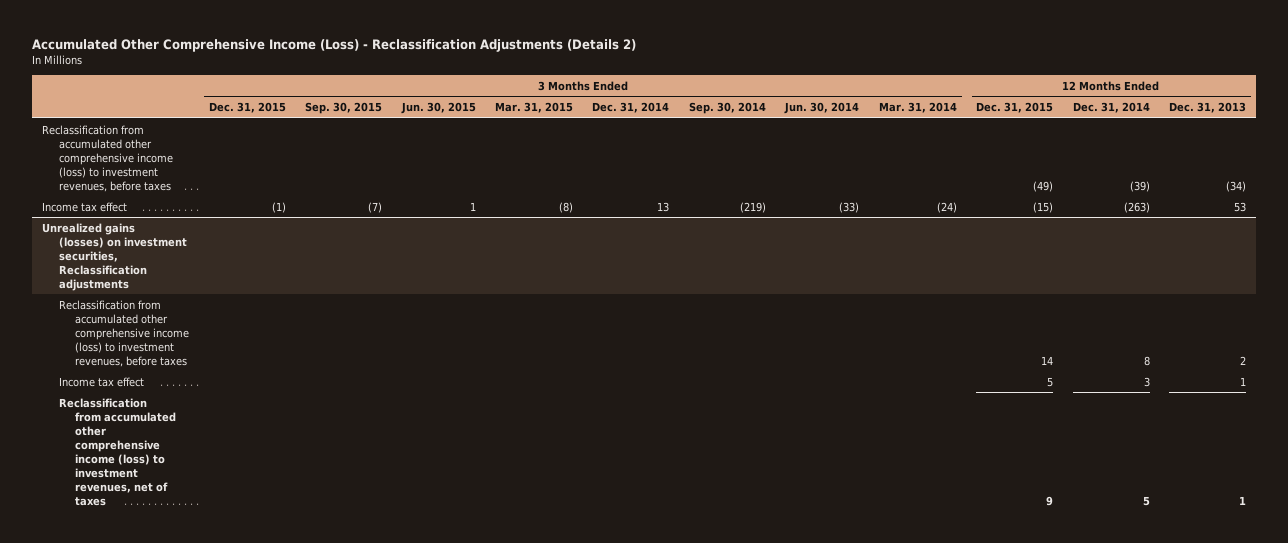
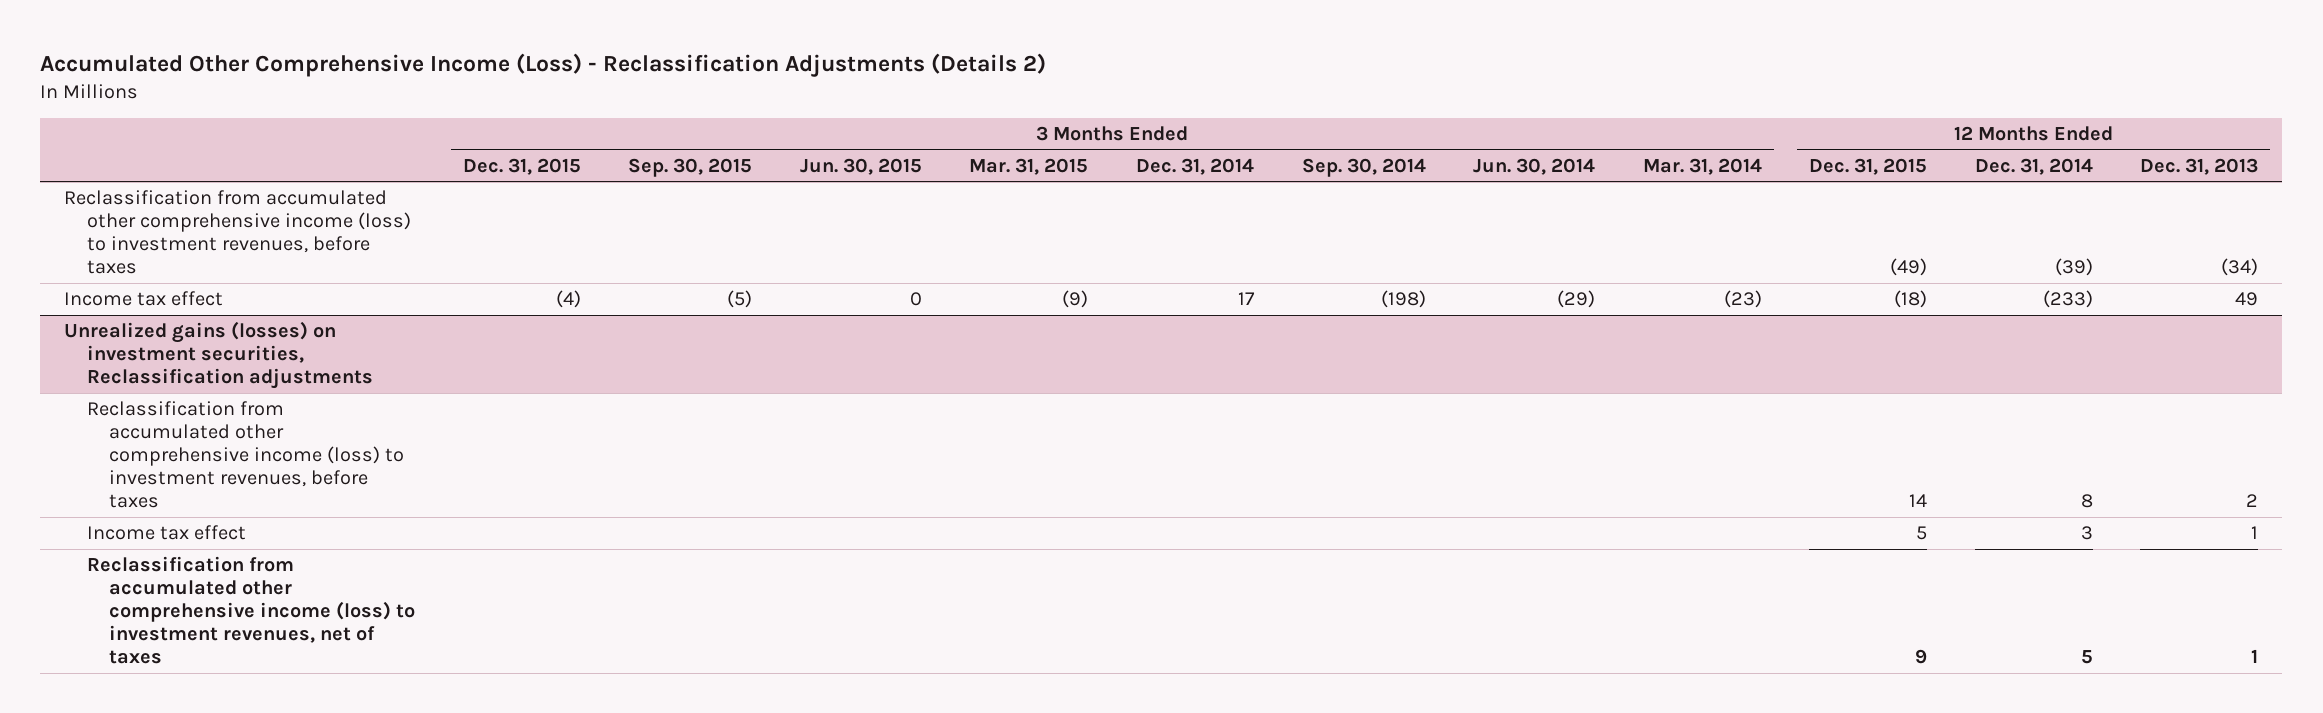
[271,201,286,213] (1) -> [555,290,581,309] (4)
[368,201,383,213] (7) -> [727,290,753,309] (5)
[469,201,476,211] 1 -> [909,292,922,307] 0
[558,201,573,213] (8) -> [1062,290,1089,309] (9)
[657,201,670,212] 13 -> [1238,292,1256,306] 17
[739,201,766,213] (219) -> [1380,290,1426,309] (198)
[839,201,860,213] (33) -> [1557,290,1596,309] (29)
[936,201,957,213] (24) -> [1723,290,1762,309] (23)
[1033,201,1054,213] (15) -> [1894,290,1928,309] (18)
[1123,201,1150,213] (263) -> [2042,290,2093,309] (233)
[1234,201,1247,212] 53 -> [2235,292,2259,307] 49

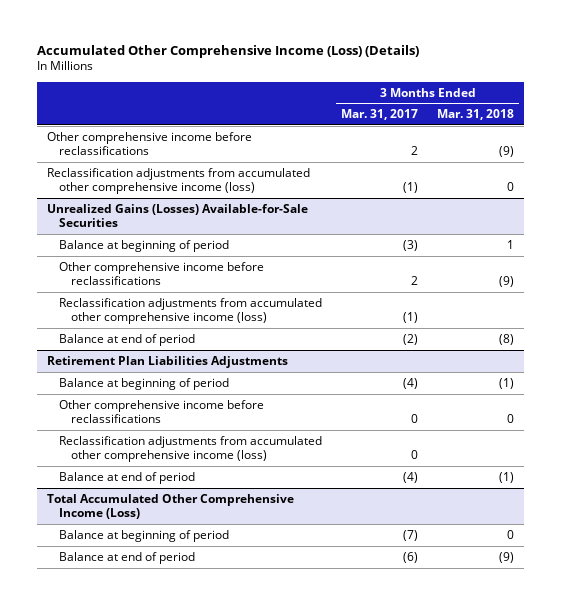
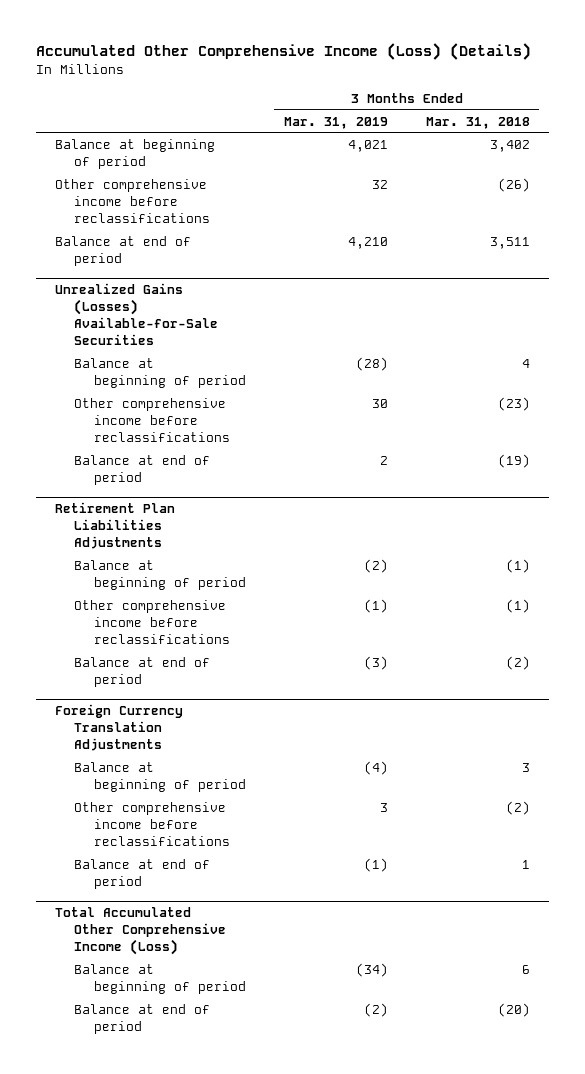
[341,109,419,121] Mar. 31, 2017 -> none
none -> [283,116,388,129] Mar. 31, 2019
[46,167,310,195] Reclassification adjustments from accumulated other comprehensive income (loss) -> none
none -> [54,138,215,169] Balance at beginning of period
[499,146,515,158] (9) -> [497,177,530,192] (26)
none -> [54,235,191,266] Balance at end of period
[59,297,323,325] Reclassification adjustments from accumulated other comprehensive income (loss) -> none
[507,239,515,249] 1 -> [521,358,530,368] 4
[499,276,515,288] (9) -> [497,396,530,411] (23)
[499,333,515,345] (8) -> [497,453,530,468] (19)
[59,435,323,463] Reclassification adjustments from accumulated other comprehensive income (loss) -> none
[507,414,515,424] 0 -> [505,598,530,613] (1)
[499,471,515,483] (1) -> [505,655,530,670] (2)
none -> [54,704,183,752] Foreign Currency Translation Adjustments
none -> [74,761,247,792] Balance at beginning of period
none -> [74,801,231,846] Other comprehensive income before reclassifications
none -> [74,858,211,889] Balance at end of period
[507,529,515,539] 0 -> [521,964,530,974] 6
[499,551,515,563] (9) -> [497,1002,530,1017] (20)

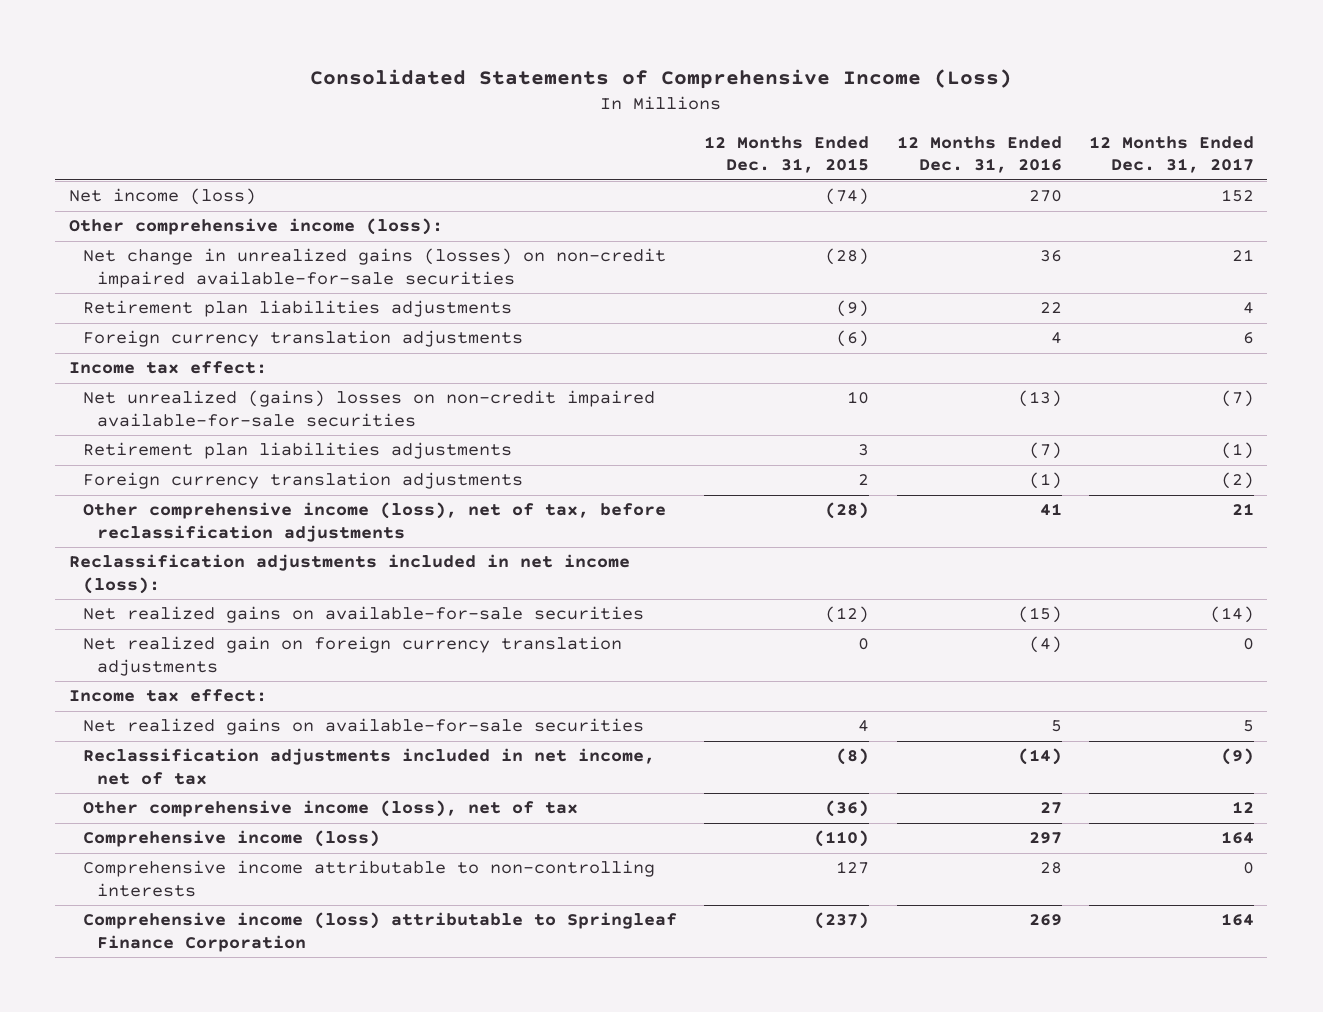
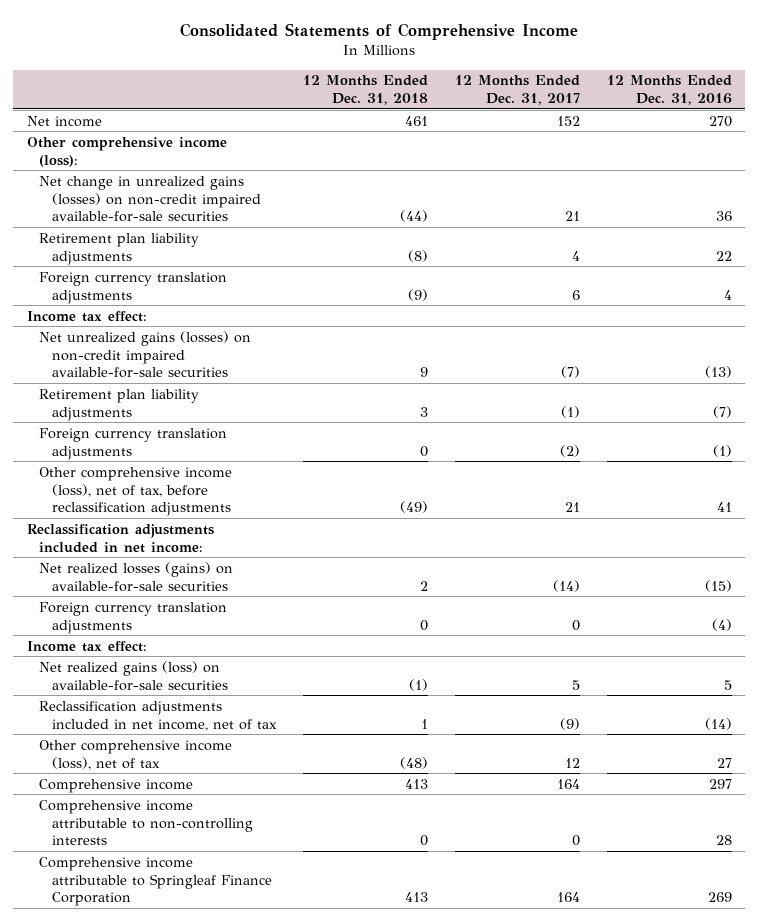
[310,69,1013,90] Consolidated Statements of Comprehensive Income (Loss) -> [180,22,579,40] Consolidated Statements of Comprehensive Income
[704,135,870,174] 12 Months Ended Dec. 31, 2015 -> none
none -> [302,75,428,106] 12 Months Ended Dec. 31, 2018
[68,188,256,206] Net income (loss) -> [26,115,102,127] Net income
[83,300,513,318] Retirement plan liabilities adjustments -> [39,232,200,265] Retirement plan liability adjustments
[83,390,656,427] Net unrealized (gains) losses on non-credit impaired available-for-sale securities -> [39,330,252,379] Net unrealized gains (losses) on non-credit impaired available-for-sale securities
[83,442,513,460] Retirement plan liabilities adjustments -> [39,388,200,421] Retirement plan liability adjustments
[68,554,630,594] Reclassification adjustments included in net income (loss): -> [26,523,214,553] Reclassification adjustments included in net income:
[83,606,645,624] Net realized gains on available-for-sale securities -> [39,561,234,592] Net realized losses (gains) on available-for-sale securities
[83,636,623,676] Net realized gain on foreign currency translation adjustments -> [39,601,228,634] Foreign currency translation adjustments
[83,718,645,736] Net realized gains on available-for-sale securities -> [39,660,228,691] Net realized gains (loss) on available-for-sale securities
[83,830,381,848] Comprehensive income (loss) -> [39,778,194,793] Comprehensive income
[83,912,678,952] Comprehensive income (loss) attributable to Springleaf Finance Corporation -> [39,856,272,907] Comprehensive income attributable to Springleaf Finance Corporation

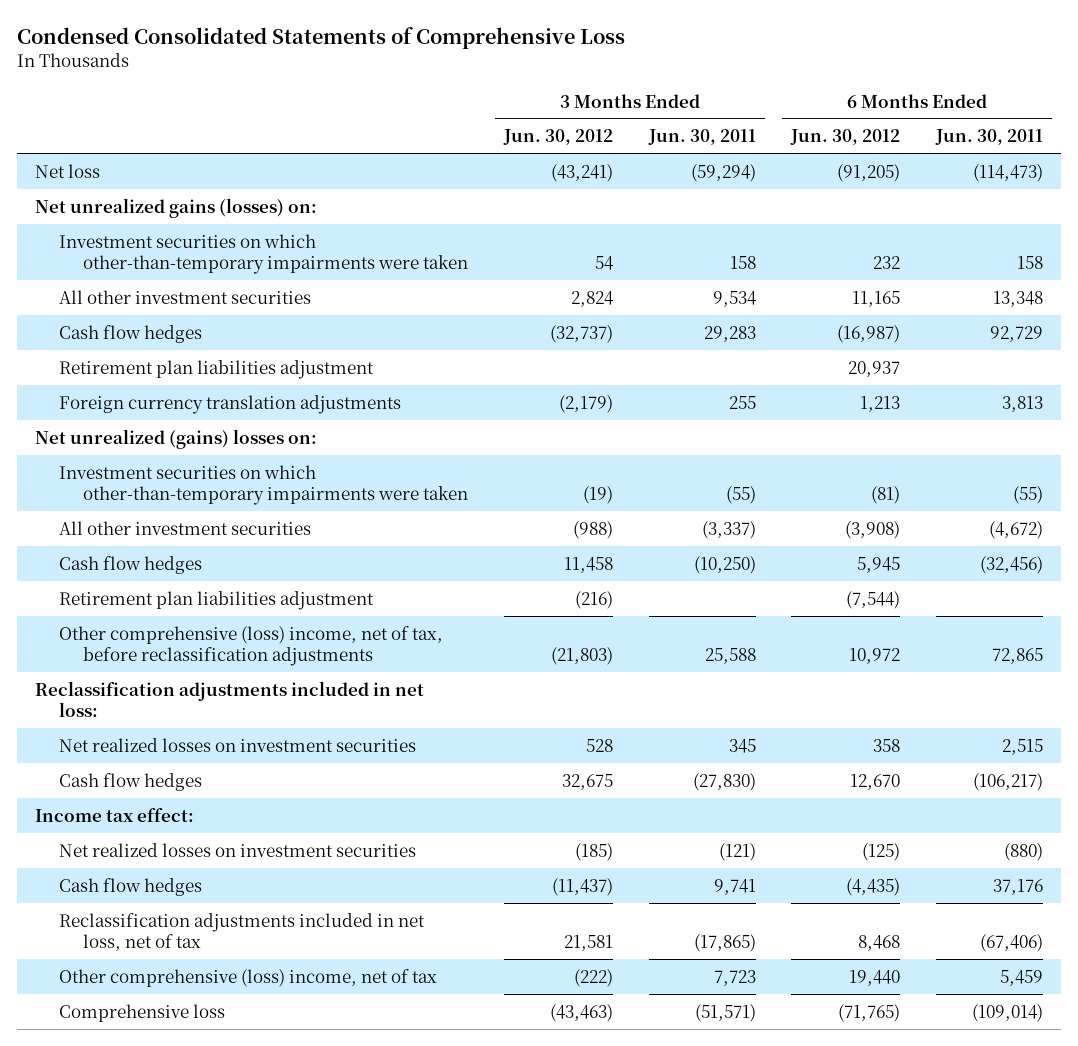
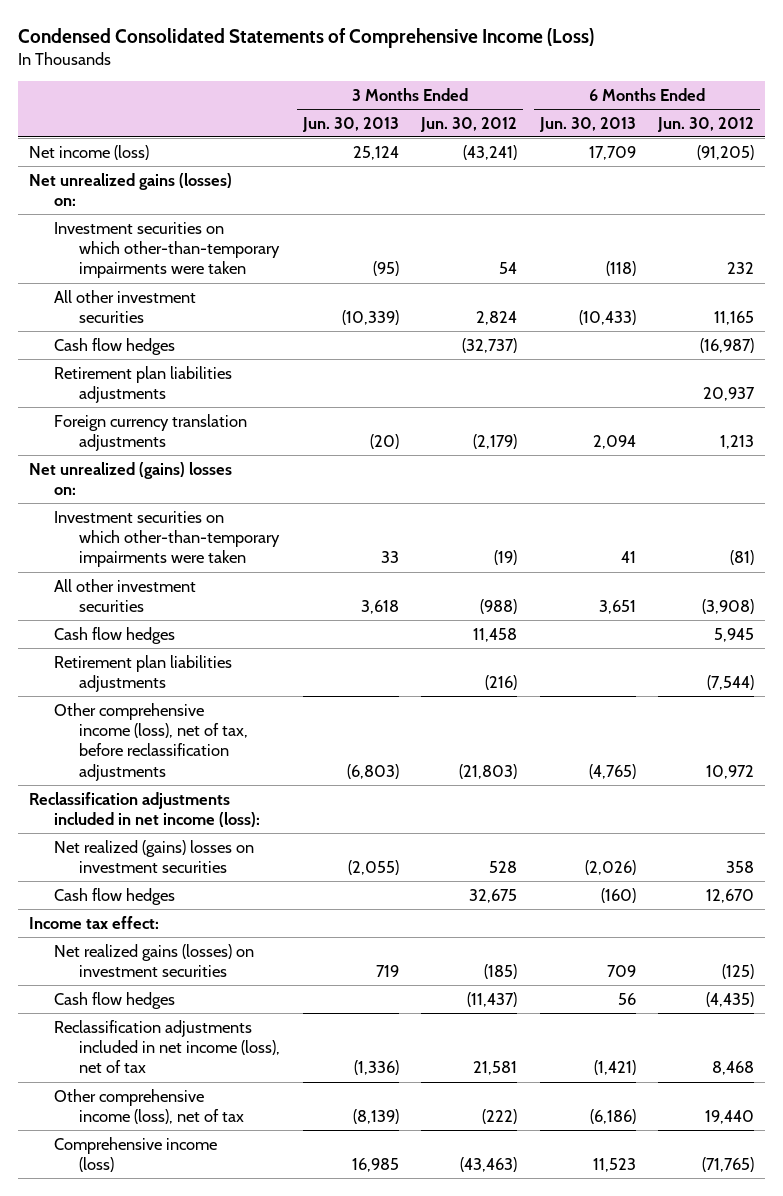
[17,26,626,49] Condensed Consolidated Statements of Comprehensive Loss -> [17,28,594,49] Condensed Consolidated Statements of Comprehensive Income (Loss)
[647,129,756,146] Jun. 30, 2011 -> none
[935,129,1044,146] Jun. 30, 2011 -> none
none -> [301,116,399,132] Jun. 30, 2013
none -> [538,116,636,132] Jun. 30, 2013
[35,163,101,178] Net loss -> [29,144,150,160] Net income (loss)
[59,359,375,379] Retirement plan liabilities adjustment -> [54,365,233,404] Retirement plan liabilities adjustments
[59,590,375,610] Retirement plan liabilities adjustment -> [54,654,233,693] Retirement plan liabilities adjustments
[59,625,444,667] Other comprehensive (loss) income, net of tax, before reclassification adjustments -> [54,702,248,781] Other comprehensive income (loss), net of tax, before reclassification adjustments
[35,680,425,718] Reclassification adjustments included in net loss: -> [29,791,261,828] Reclassification adjustments included in net income (loss):
[59,737,417,752] Net realized losses on investment securities -> [54,839,255,874] Net realized (gains) losses on investment securities
[59,842,417,857] Net realized losses on investment securities -> [54,943,255,978] Net realized gains (losses) on investment securities
[59,912,426,952] Reclassification adjustments included in net loss, net of tax -> [54,1019,280,1074] Reclassification adjustments included in net income (loss), net of tax
[59,968,438,987] Other comprehensive (loss) income, net of tax -> [54,1088,244,1125] Other comprehensive income (loss), net of tax
[59,1003,226,1022] Comprehensive loss -> [54,1136,218,1173] Comprehensive income (loss)

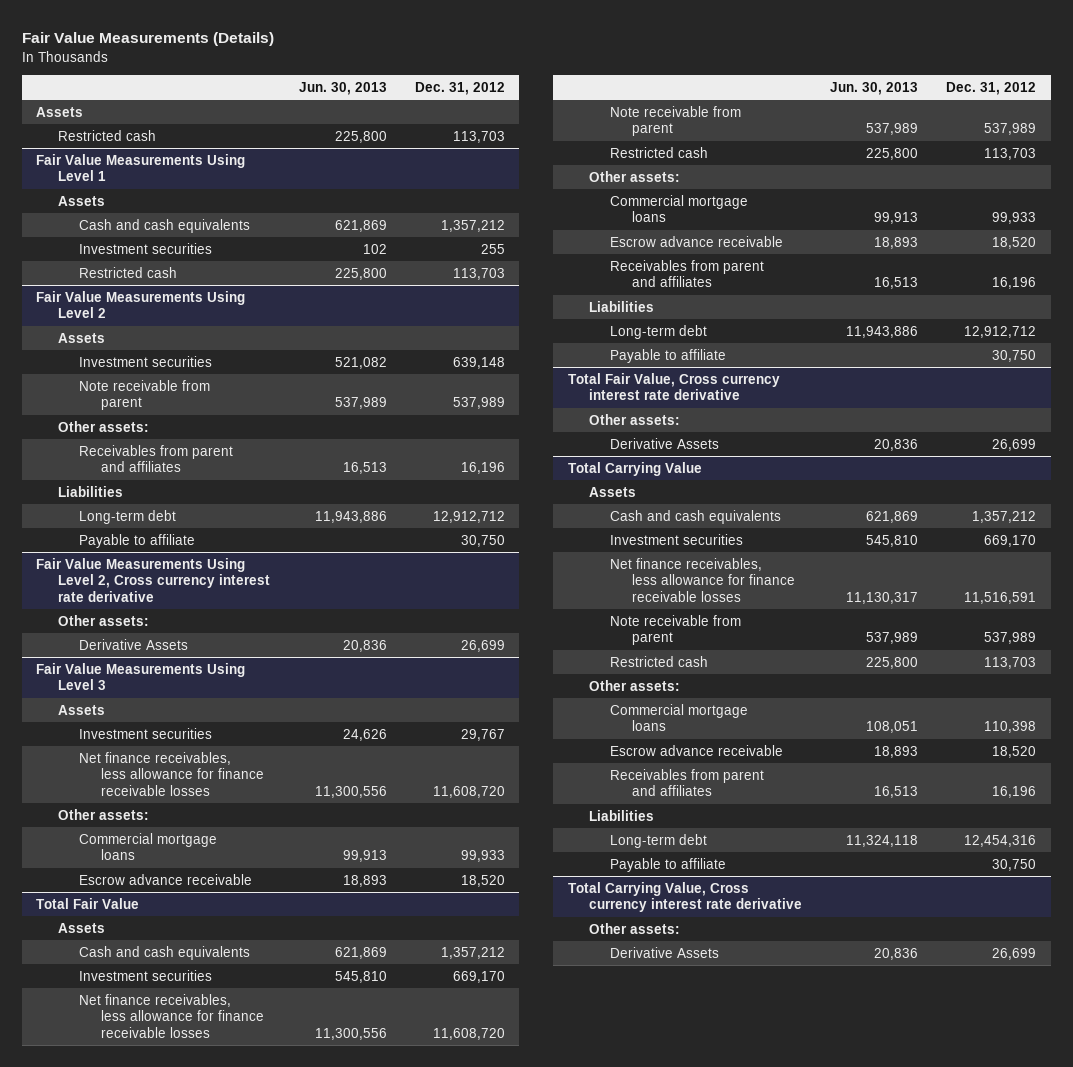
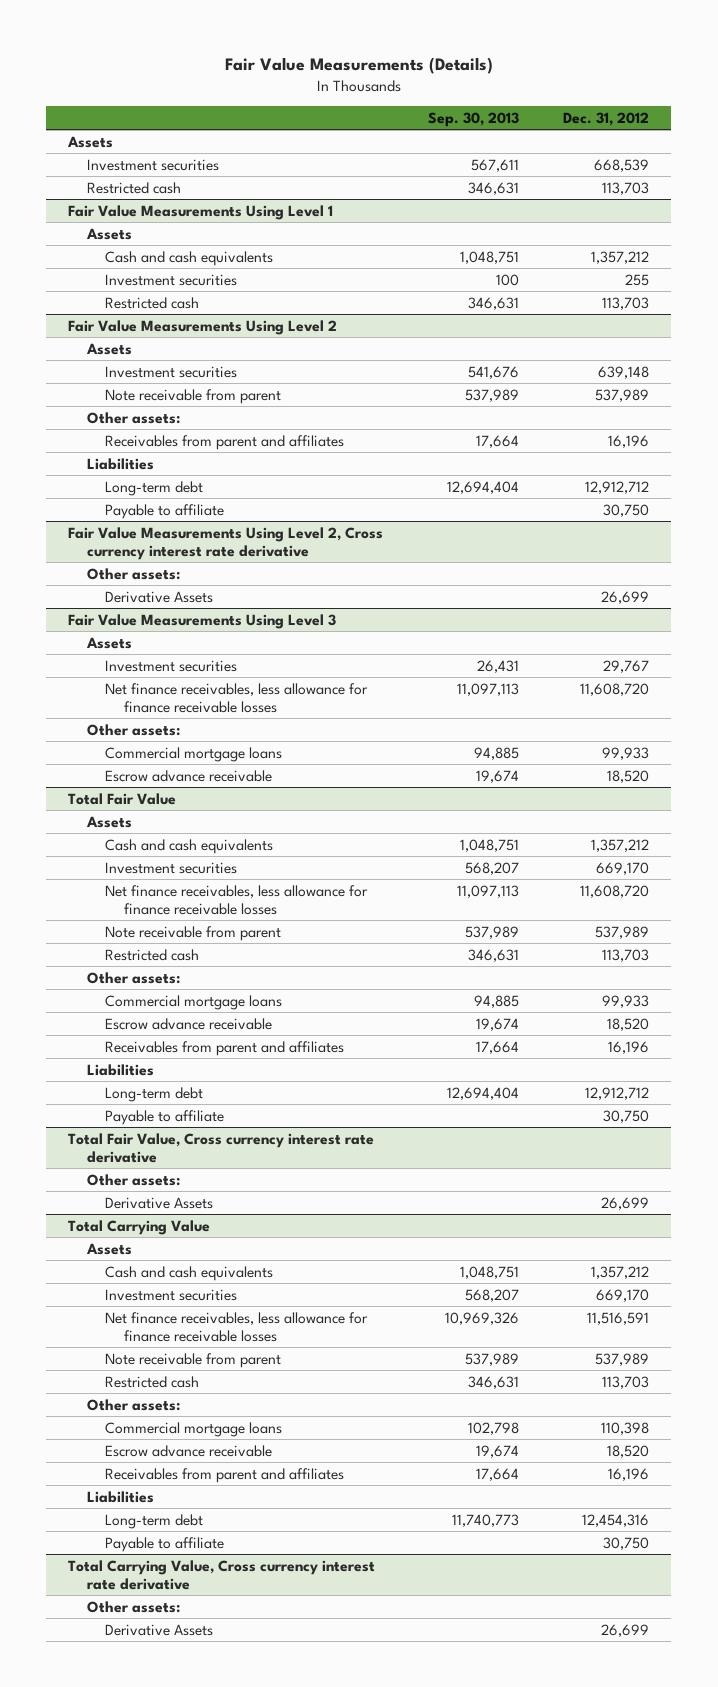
[299,81,388,95] Jun. 30, 2013 -> none
none -> [427,111,519,127] Sep. 30, 2013
none -> [86,158,219,171] Investment securities

